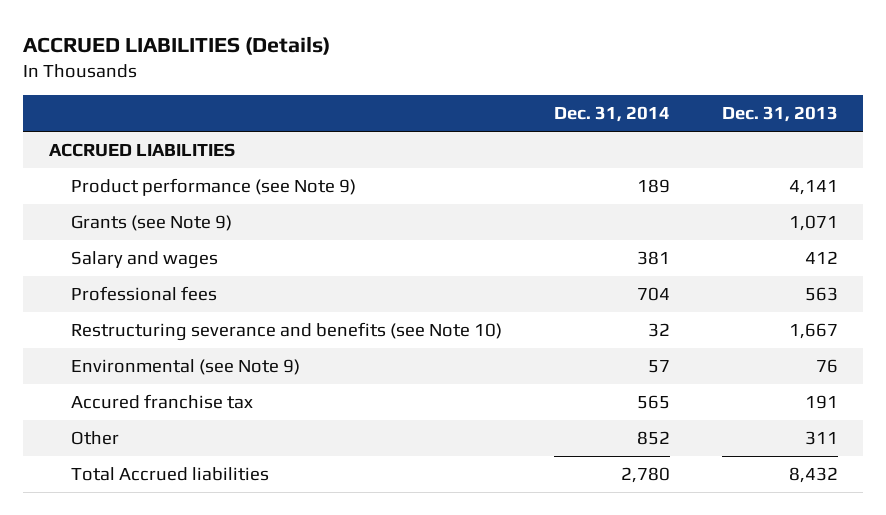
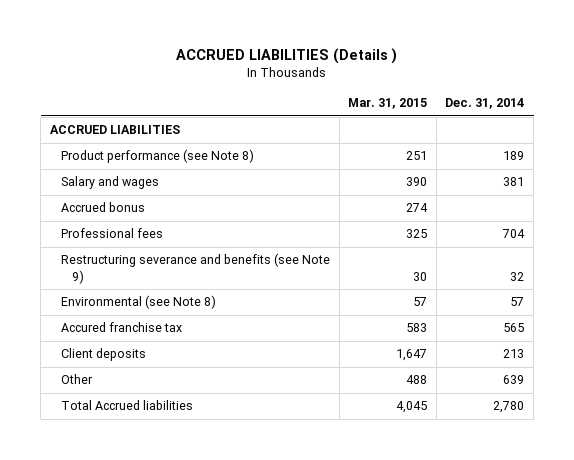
[22,35,330,55] ACCRUED LIABILITIES (Details) -> [176,48,398,65] ACCRUED LIABILITIES (Details )
[721,106,838,123] Dec. 31, 2013 -> none
none -> [348,98,428,110] Mar. 31, 2015
[71,215,233,232] Grants (see Note 9) -> none
[71,178,357,197] Product performance (see Note 9) -> [61,149,255,164] Product performance (see Note 8)
none -> [61,202,146,213] Accrued bonus
[71,322,503,342] Restructuring severance and benefits (see Note 10) -> [61,253,331,284] Restructuring severance and benefits (see Note 9)
[71,359,301,376] Environmental (see Note 9) -> [61,295,217,310] Environmental (see Note 8)
none -> [61,348,147,362] Client deposits
[637,431,671,446] 852 -> [503,375,525,385] 639

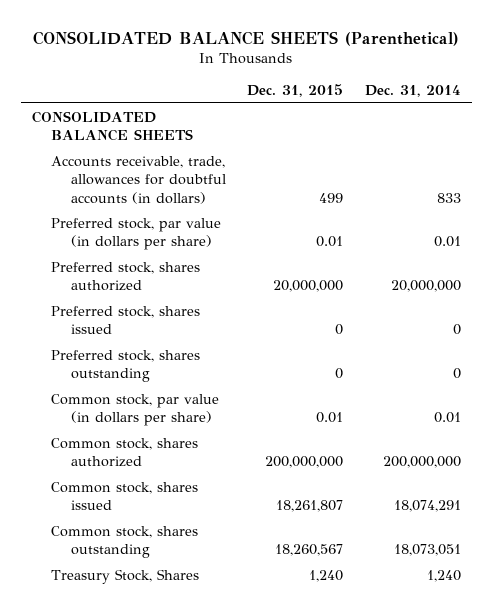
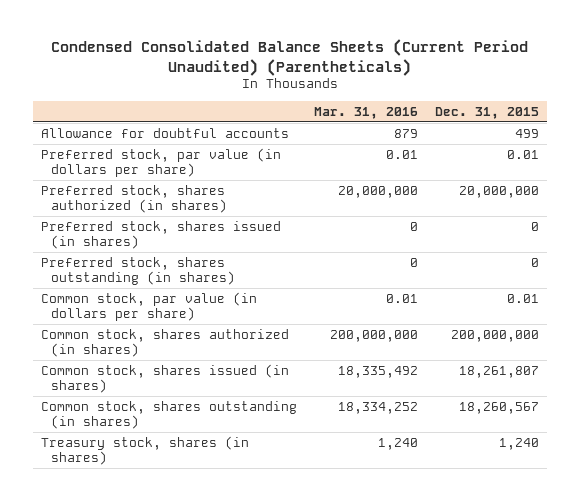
[33,30,460,46] CONSOLIDATED BALANCE SHEETS (Parenthetical) -> [51,39,529,76] Condensed Consolidated Balance Sheets (Current Period Unaudited) (Parentheticals)
[364,85,461,98] Dec. 31, 2014 -> none
none -> [314,106,419,119] Mar. 31, 2016
[31,110,194,142] CONSOLIDATED BALANCE SHEETS -> none
[51,155,226,204] Accounts receivable, trade, allowances for doubtful accounts (in dollars) -> [41,127,290,138] Allowance for doubtful accounts
[51,261,201,292] Preferred stock, shares authorized -> [41,184,227,214] Preferred stock, shares authorized (in shares)
[51,305,201,335] Preferred stock, shares issued -> [41,220,282,250] Preferred stock, shares issued (in shares)
[51,349,201,383] Preferred stock, shares outstanding -> [41,256,235,286] Preferred stock, shares outstanding (in shares)
[51,437,199,468] Common stock, shares authorized -> [41,328,290,358] Common stock, shares authorized (in shares)
[51,481,199,511] Common stock, shares issued -> [41,363,290,394] Common stock, shares issued (in shares)
[51,525,199,559] Common stock, shares outstanding -> [41,400,298,430] Common stock, shares outstanding (in shares)
[51,568,200,584] Treasury Stock, Shares -> [41,435,250,466] Treasury stock, shares (in shares)

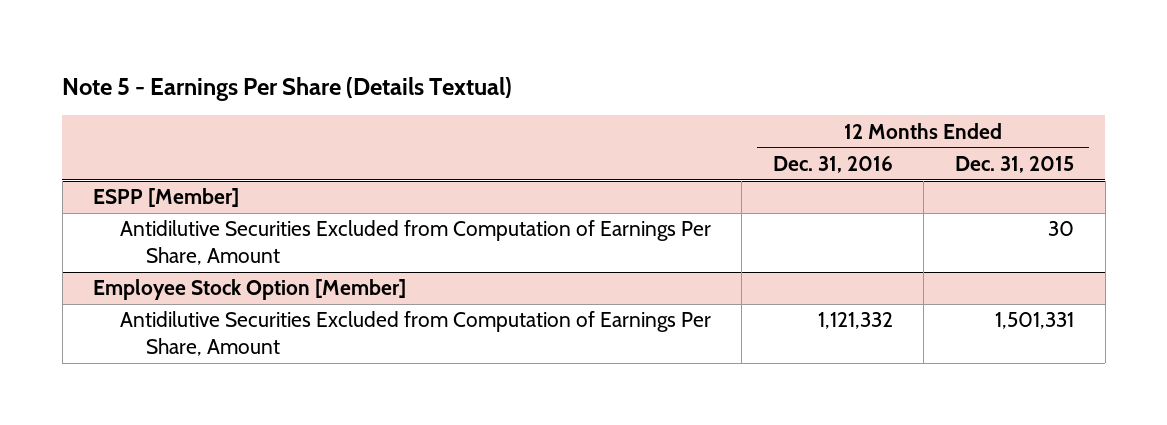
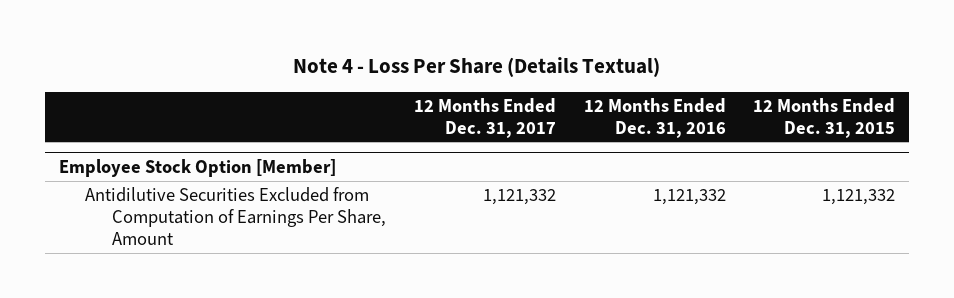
[62,76,513,101] Note 5 - Earnings Per Share (Details Textual) -> [293,57,661,78] Note 4 - Loss Per Share (Details Textual)
none -> [413,97,556,138] 12 Months Ended Dec. 31, 2017
[93,188,240,208] ESPP [Member] -> none
[119,220,711,266] Antidilutive Securities Excluded from Computation of Earnings Per Share, Amount -> none
[994,312,1074,330] 1,501,331 -> [822,188,896,205] 1,121,332

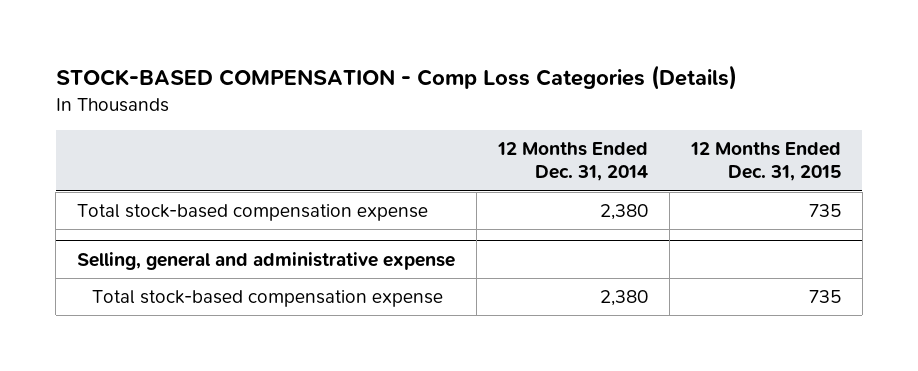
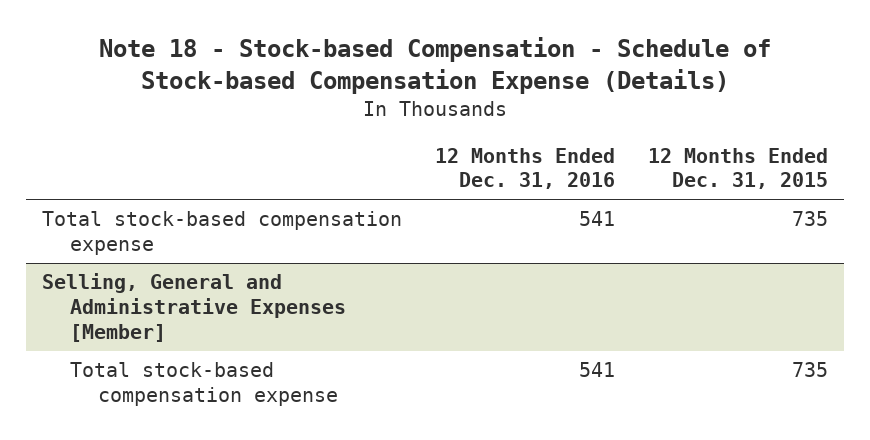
[55,65,737,91] STOCK-BASED COMPENSATION - Comp Loss Categories (Details) -> [99,37,772,94] Note 18 - Stock-based Compensation - Schedule of Stock-based Compensation Expense (Details)
[496,142,648,182] 12 Months Ended Dec. 31, 2014 -> none
none -> [435,147,616,190] 12 Months Ended Dec. 31, 2016
[77,251,456,270] Selling, general and administrative expense -> [42,273,347,342] Selling, General and Administrative Expenses [Member]

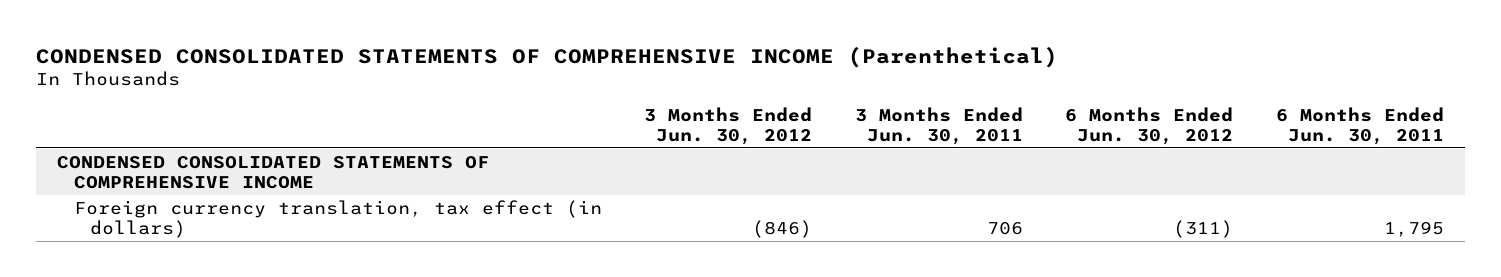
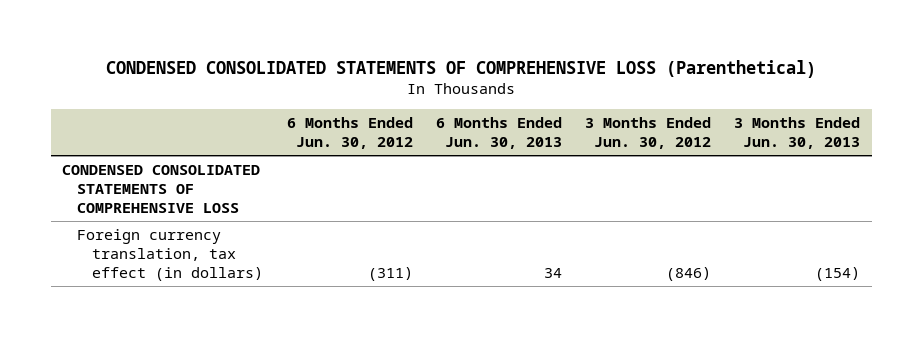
[36,46,1059,68] CONDENSED CONSOLIDATED STATEMENTS OF COMPREHENSIVE INCOME (Parenthetical) -> [106,59,817,78] CONDENSED CONSOLIDATED STATEMENTS OF COMPREHENSIVE LOSS (Parenthetical)
[854,107,1023,146] 3 Months Ended Jun. 30, 2011 -> none
[1275,107,1444,146] 6 Months Ended Jun. 30, 2011 -> none
none -> [435,116,562,149] 6 Months Ended Jun. 30, 2013
none -> [734,116,861,149] 3 Months Ended Jun. 30, 2013
[57,155,490,189] CONDENSED CONSOLIDATED STATEMENTS OF COMPREHENSIVE INCOME -> [62,165,261,213] CONDENSED CONSOLIDATED STATEMENTS OF COMPREHENSIVE LOSS

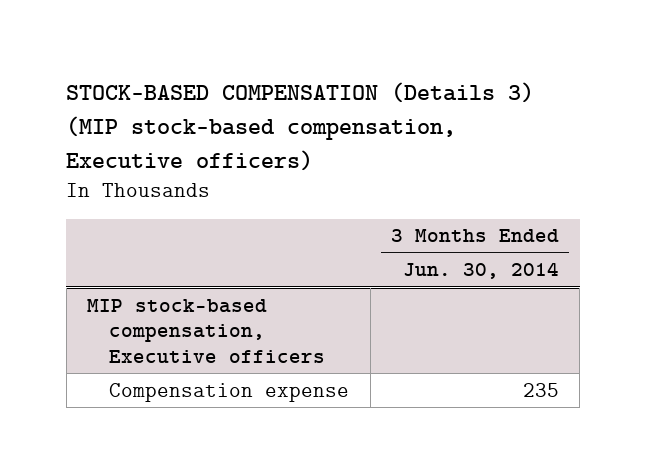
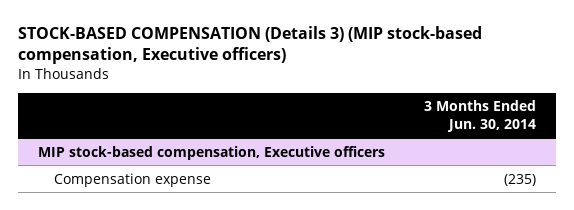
[523,382,560,397] 235 -> [504,173,537,186] (235)

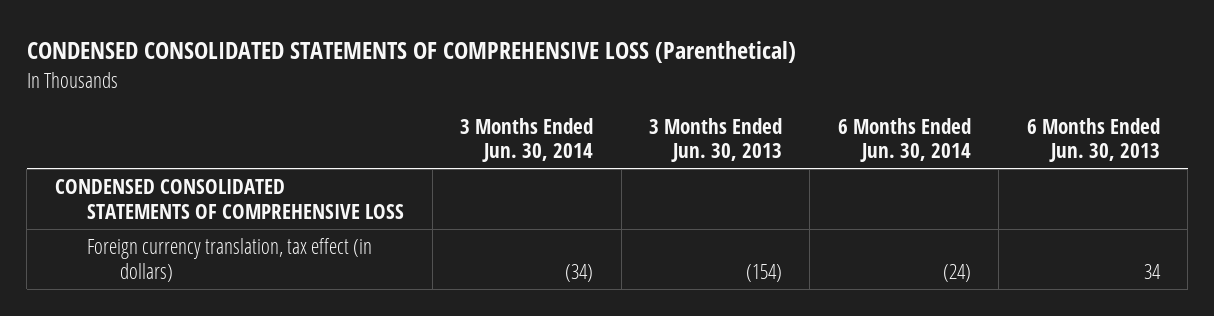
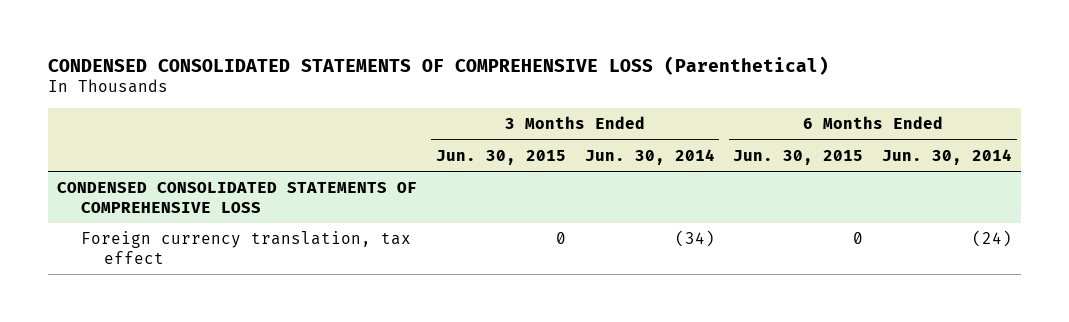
[649,117,783,163] 3 Months Ended Jun. 30, 2013 -> none
[1026,117,1160,163] 6 Months Ended Jun. 30, 2013 -> none
none -> [435,149,566,165] Jun. 30, 2015
none -> [733,149,864,165] Jun. 30, 2015
[87,237,373,282] Foreign currency translation, tax effect (in dollars) -> [80,231,411,265] Foreign currency translation, tax effect

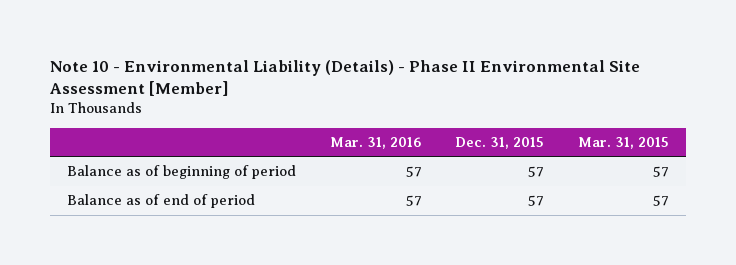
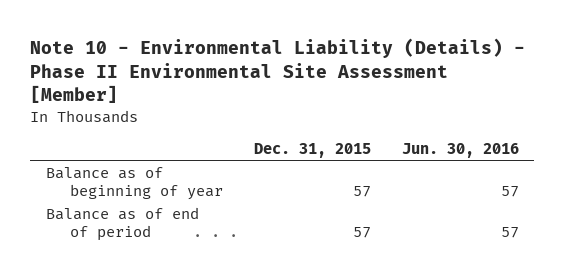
[329,137,422,150] Mar. 31, 2016 -> none
[578,137,670,150] Mar. 31, 2015 -> none
none -> [401,142,519,158] Jun. 30, 2016
[66,165,296,180] Balance as of beginning of period -> [45,166,223,200] Balance as of beginning of year

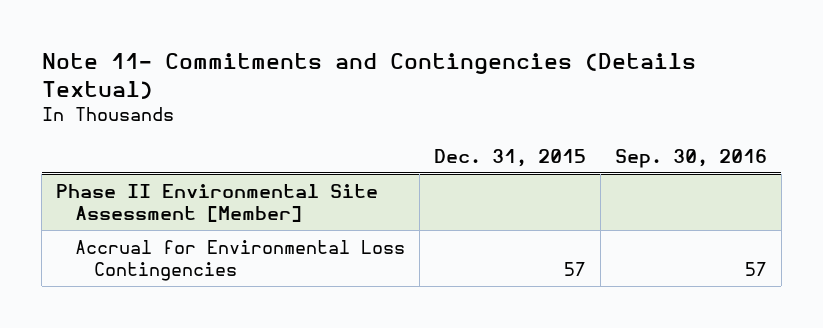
[30,38,526,104] Note 10 - Environmental Liability (Details) - Phase II Environmental Site Assessment [Member] -> [41,53,696,100] Note 11- Commitments and Contingencies (Details Textual)
[401,142,519,158] Jun. 30, 2016 -> none
none -> [614,148,767,168] Sep. 30, 2016
[45,206,199,241] Balance as of end of period -> none
none -> [56,183,379,223] Phase II Environmental Site Assessment [Member]
[45,166,223,200] Balance as of beginning of year -> [75,239,406,282] Accrual for Environmental Loss Contingencies

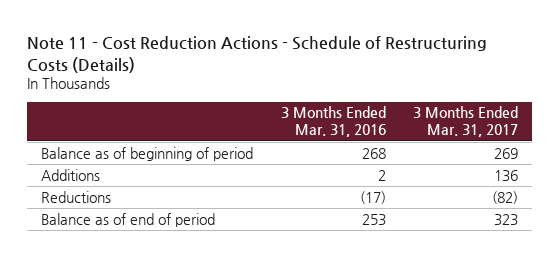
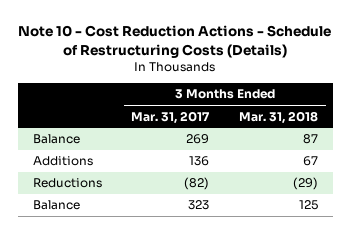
[27,36,488,73] Note 11 - Cost Reduction Actions - Schedule of Restructuring Costs (Details) -> [18,25,332,58] Note 10 - Cost Reduction Actions - Schedule of Restructuring Costs (Details)
[280,106,386,138] 3 Months Ended Mar. 31, 2016 -> none
none -> [239,110,319,124] Mar. 31, 2018
[40,146,253,161] Balance as of beginning of period -> [32,134,80,145] Balance
[40,212,215,227] Balance as of end of period -> [32,200,80,211] Balance

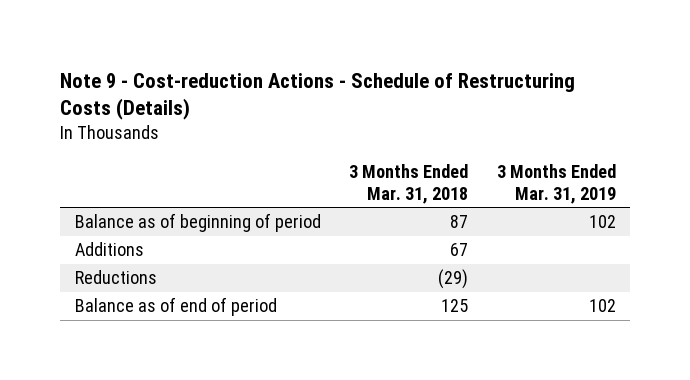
[18,25,332,58] Note 10 - Cost Reduction Actions - Schedule of Restructuring Costs (Details) -> [60,72,576,121] Note 9 - Cost-reduction Actions - Schedule of Restructuring Costs (Details)
[131,110,211,124] Mar. 31, 2017 -> none
none -> [496,163,616,204] 3 Months Ended Mar. 31, 2019
[32,134,80,145] Balance -> [74,213,321,233] Balance as of beginning of period
[32,200,80,211] Balance -> [74,297,277,317] Balance as of end of period

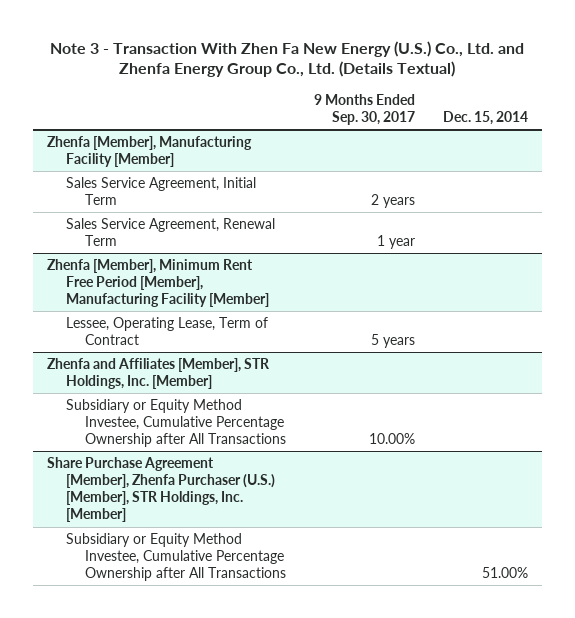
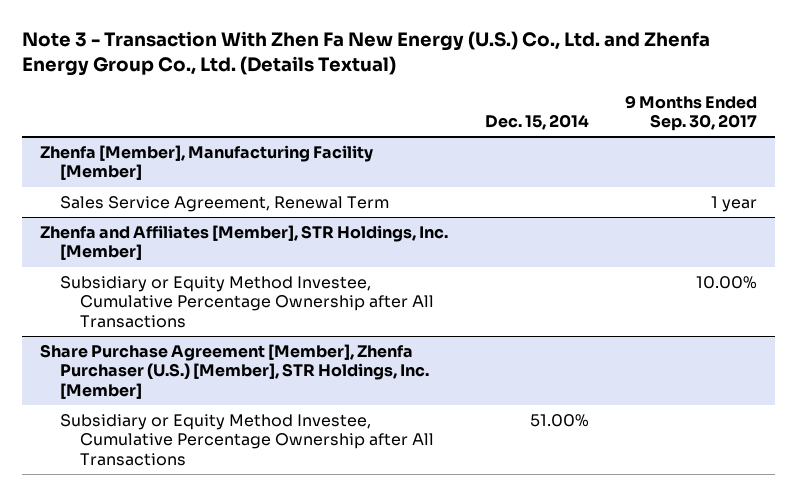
[66,176,257,206] Sales Service Agreement, Initial Term -> none
[46,258,270,308] Zhenfa [Member], Minimum Rent Free Period [Member], Manufacturing Facility [Member] -> none
[66,316,269,346] Lessee, Operating Lease, Term of Contract -> none

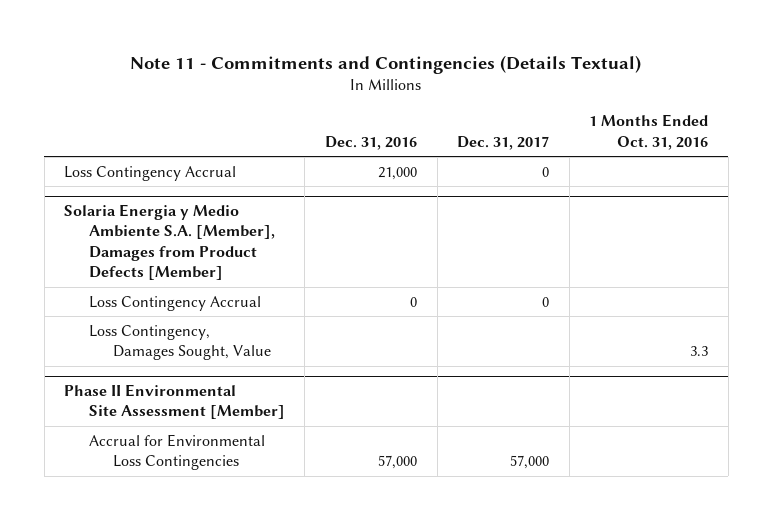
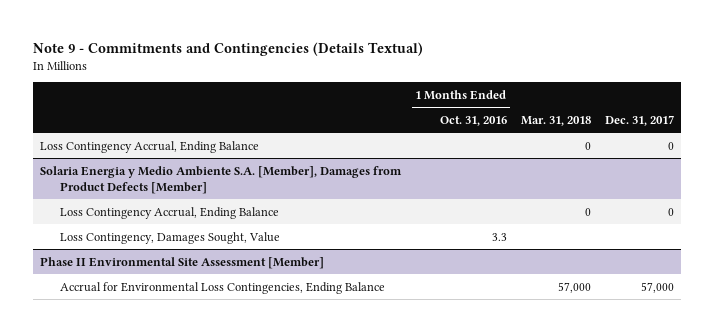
[130,54,642,74] Note 11 - Commitments and Contingencies (Details Textual) -> [33,41,424,56] Note 9 - Commitments and Contingencies (Details Textual)
[324,135,417,150] Dec. 31, 2016 -> none
none -> [520,115,591,126] Mar. 31, 2018
[64,165,237,181] Loss Contingency Accrual -> [40,140,260,153] Loss Contingency Accrual, Ending Balance
[88,295,261,311] Loss Contingency Accrual -> [59,206,279,219] Loss Contingency Accrual, Ending Balance
[88,433,265,471] Accrual for Environmental Loss Contingencies -> [59,281,385,294] Accrual for Environmental Loss Contingencies, Ending Balance

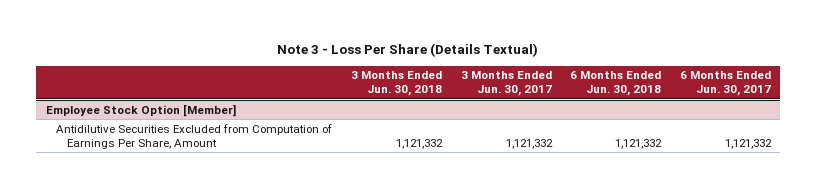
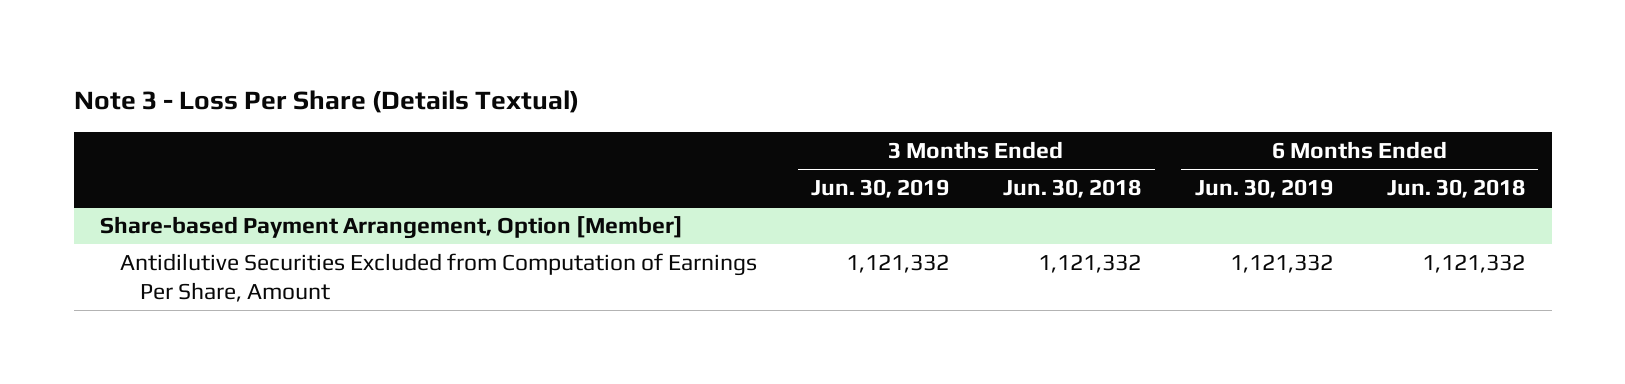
[460,71,552,97] 3 Months Ended Jun. 30, 2017 -> none
[679,71,771,97] 6 Months Ended Jun. 30, 2017 -> none
none -> [811,179,950,199] Jun. 30, 2019
none -> [1194,179,1333,199] Jun. 30, 2019
[45,103,236,117] Employee Stock Option [Member] -> [100,216,684,240] Share-based Payment Arrangement, Option [Member]

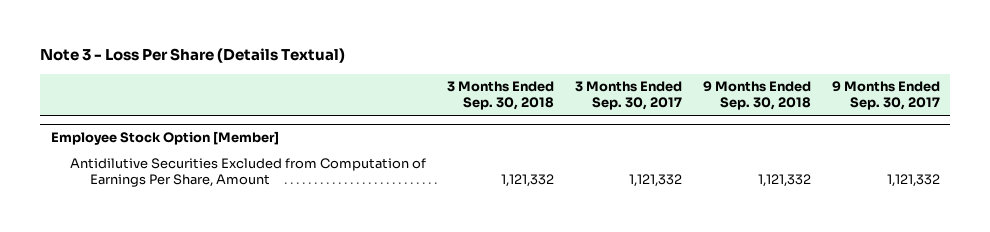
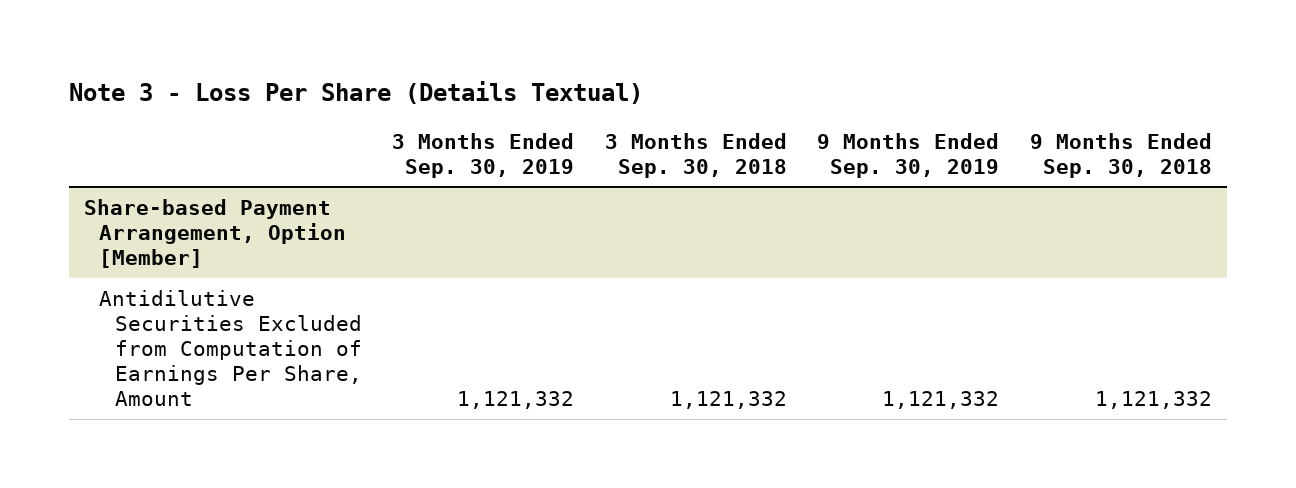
[574,81,682,111] 3 Months Ended Sep. 30, 2017 -> none
[831,81,940,111] 9 Months Ended Sep. 30, 2017 -> none
none -> [392,132,575,178] 3 Months Ended Sep. 30, 2019
none -> [817,132,1000,178] 9 Months Ended Sep. 30, 2019
[50,130,279,145] Employee Stock Option [Member] -> [83,198,347,268] Share-based Payment Arrangement, Option [Member]

